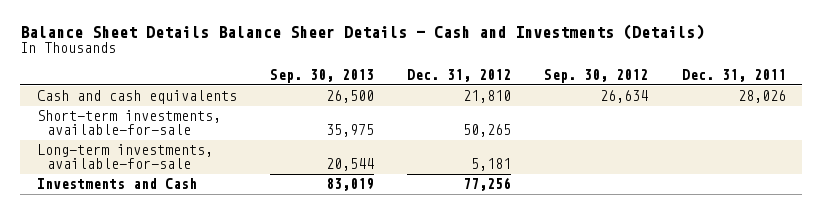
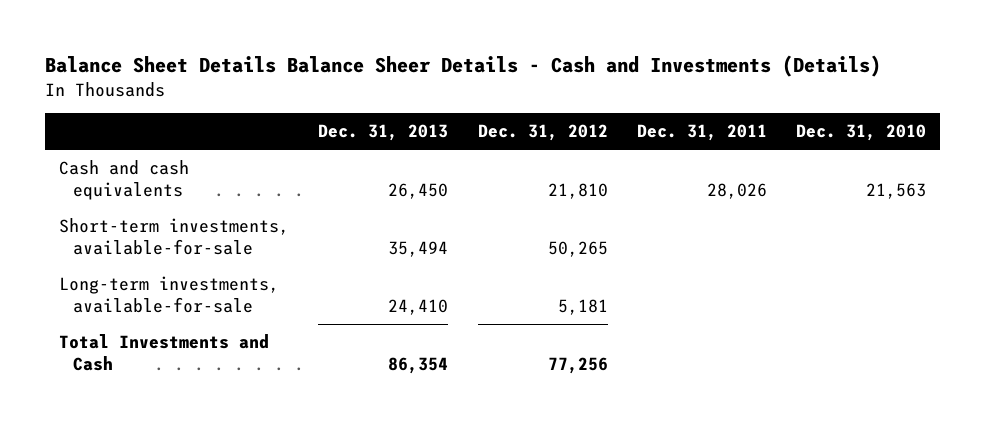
[269,69,374,84] Sep. 30, 2013 -> none
[544,69,649,84] Sep. 30, 2012 -> none
none -> [318,124,449,142] Dec. 31, 2013
none -> [795,124,926,142] Dec. 31, 2010
[36,178,197,190] Investments and Cash -> [59,334,270,372] Total Investments and Cash

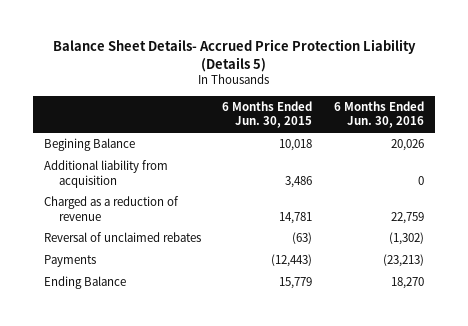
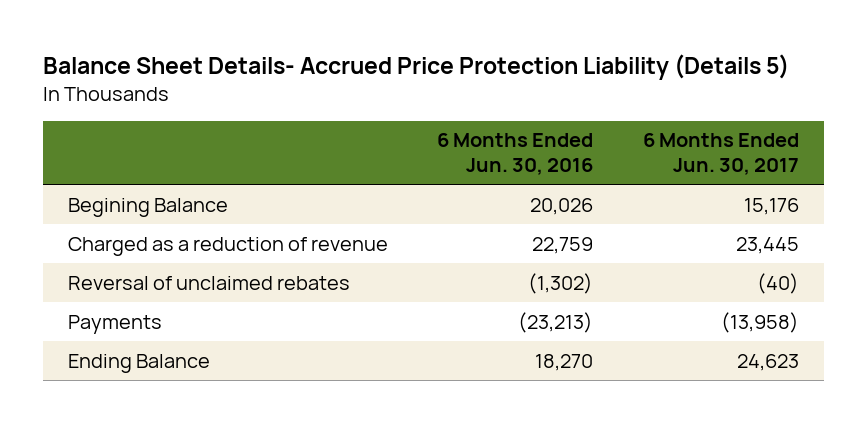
[222,100,313,129] 6 Months Ended Jun. 30, 2015 -> none
none -> [642,133,799,176] 6 Months Ended Jun. 30, 2017
[43,160,168,188] Additional liability from acquisition -> none

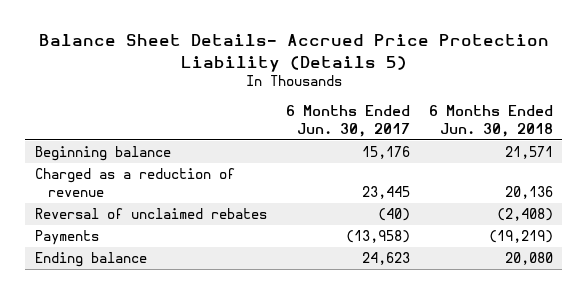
[437,133,594,176] 6 Months Ended Jun. 30, 2016 -> none
none -> [428,105,553,137] 6 Months Ended Jun. 30, 2018
[67,197,228,217] Begining Balance -> [34,146,171,162] Beginning balance
[67,353,210,373] Ending Balance -> [34,252,147,268] Ending balance

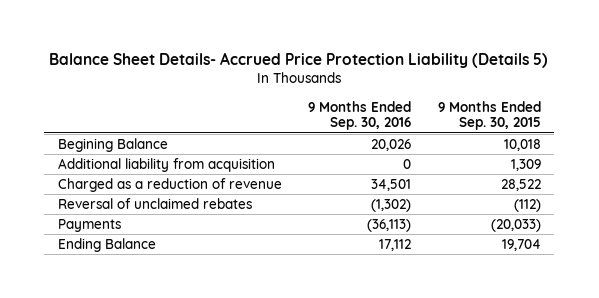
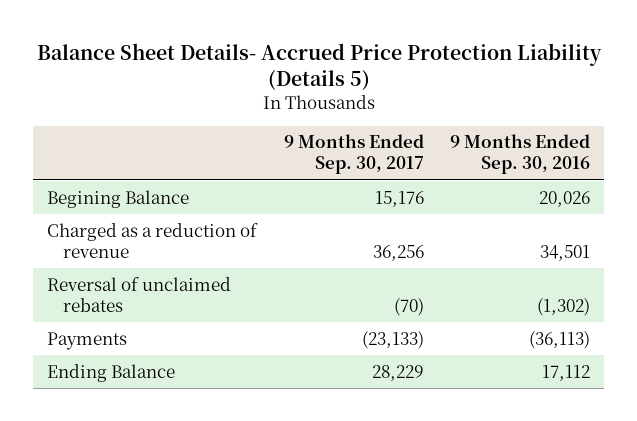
[438,100,542,131] 9 Months Ended Sep. 30, 2015 -> none
none -> [283,134,424,175] 9 Months Ended Sep. 30, 2017
[57,158,275,173] Additional liability from acquisition -> none

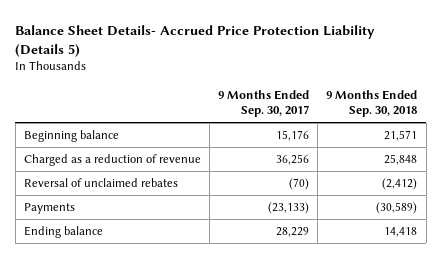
[450,134,591,175] 9 Months Ended Sep. 30, 2016 -> none
none -> [326,89,418,118] 9 Months Ended Sep. 30, 2018
[46,189,189,208] Begining Balance -> [23,130,119,143] Beginning balance
[46,363,175,382] Ending Balance -> [23,226,103,239] Ending balance

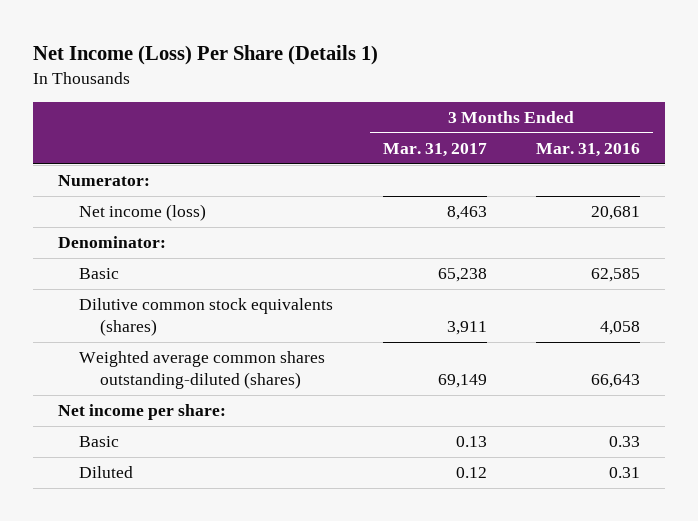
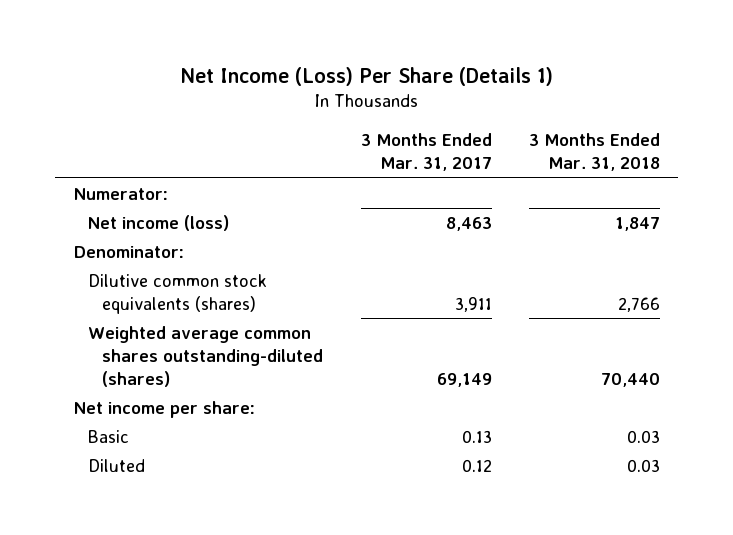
[536,143,641,158] Mar. 31, 2016 -> none
none -> [528,133,660,172] 3 Months Ended Mar. 31, 2018
[78,268,119,280] Basic -> none

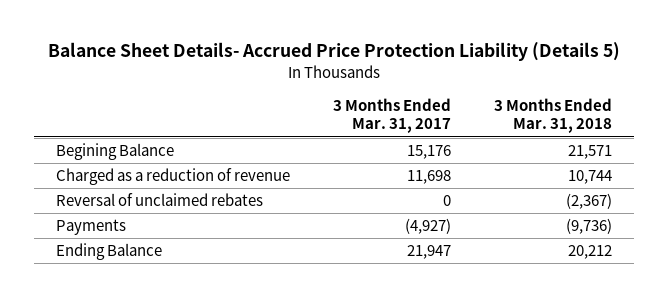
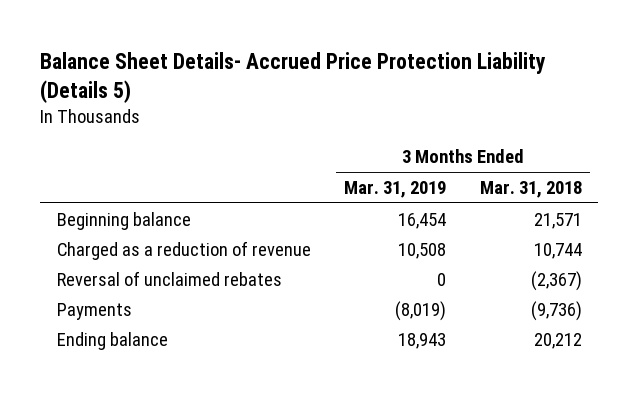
[333,97,452,134] 3 Months Ended Mar. 31, 2017 -> none
none -> [344,180,447,198] Mar. 31, 2019
[55,143,174,161] Begining Balance -> [57,211,192,230] Beginning balance
[55,243,162,261] Ending Balance -> [57,331,169,350] Ending balance

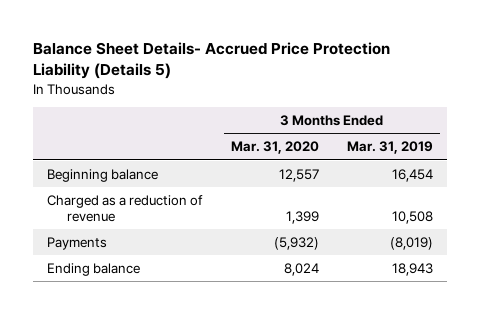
[479,180,582,198] Mar. 31, 2018 -> none
none -> [231,141,320,155] Mar. 31, 2020
[57,270,283,286] Reversal of unclaimed rebates -> none

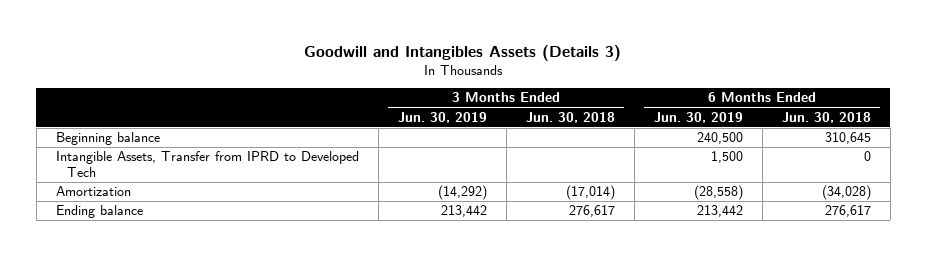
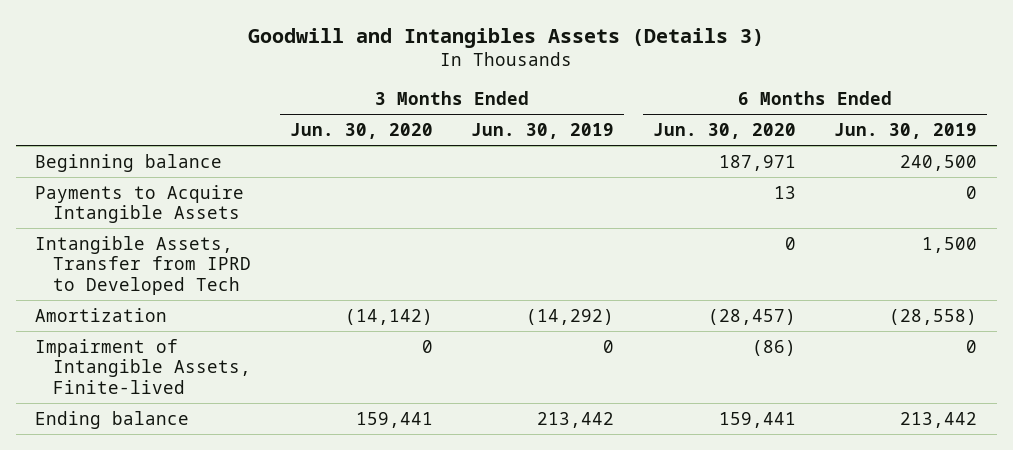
[525,111,615,123] Jun. 30, 2018 -> none
[781,111,871,123] Jun. 30, 2018 -> none
none -> [289,123,433,140] Jun. 30, 2020
none -> [652,123,796,140] Jun. 30, 2020
none -> [35,184,245,224] Payments to Acquire Intangible Assets
none -> [35,338,252,394] Impairment of Intangible Assets, Finite-lived

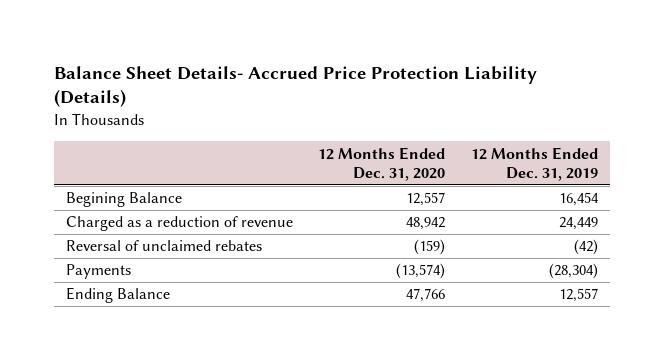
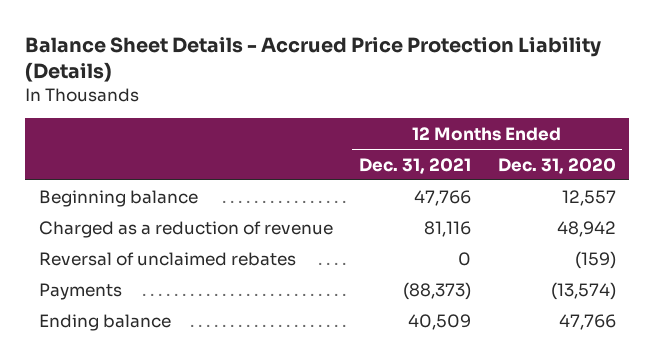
[53,65,537,108] Balance Sheet Details- Accrued Price Protection Liability (Details) -> [25,36,602,83] Balance Sheet Details - Accrued Price Protection Liability (Details)
[470,146,598,181] 12 Months Ended Dec. 31, 2019 -> none
none -> [359,157,472,174] Dec. 31, 2021
[66,192,183,208] Begining Balance -> [38,189,198,207] Beginning balance
[66,287,171,304] Ending Balance -> [38,313,171,331] Ending balance

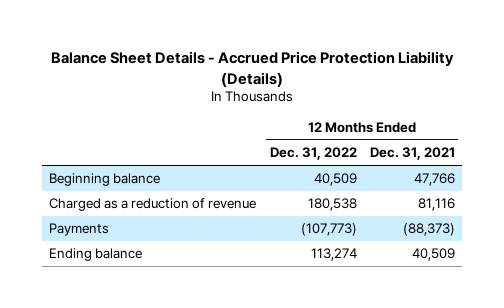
[497,157,616,174] Dec. 31, 2020 -> none
none -> [269,147,357,161] Dec. 31, 2022
[38,251,296,266] Reversal of unclaimed rebates -> none

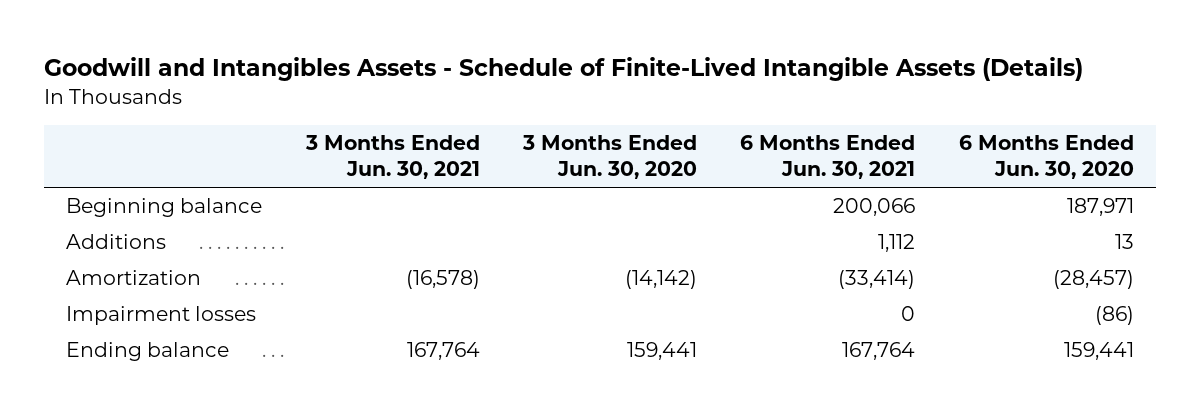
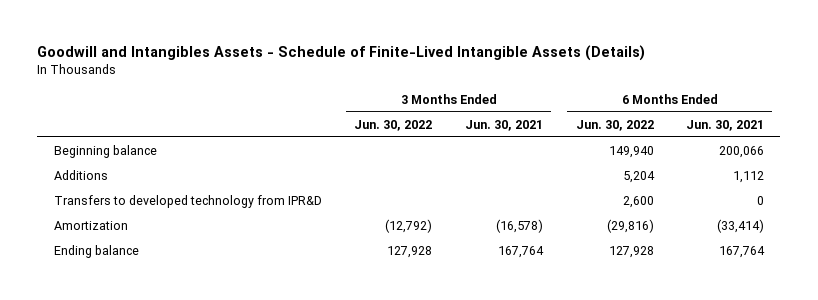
[521,135,697,180] 3 Months Ended Jun. 30, 2020 -> none
[958,135,1134,180] 6 Months Ended Jun. 30, 2020 -> none
none -> [354,119,433,131] Jun. 30, 2022
none -> [575,119,654,131] Jun. 30, 2022
none -> [53,194,322,208] Transfers to developed technology from IPR&D
[66,306,257,326] Impairment losses -> none

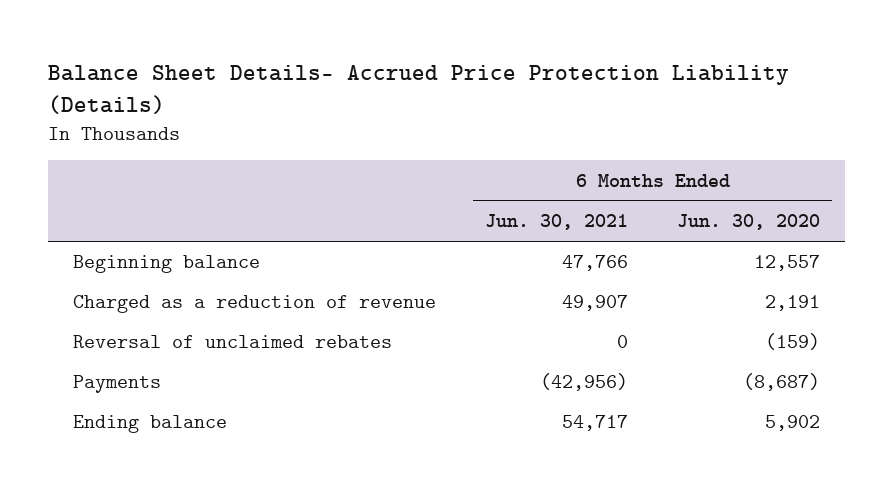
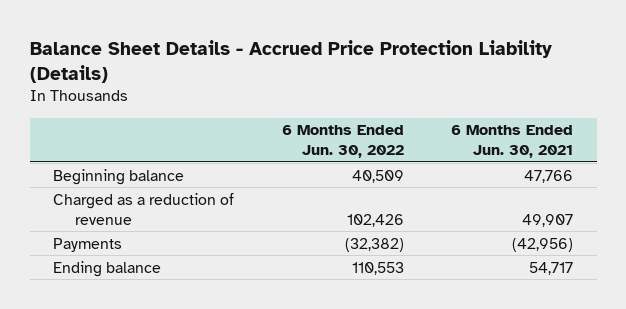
[48,65,790,115] Balance Sheet Details- Accrued Price Protection Liability (Details) -> [29,39,552,83] Balance Sheet Details - Accrued Price Protection Liability (Details)
[677,214,821,231] Jun. 30, 2020 -> none
none -> [281,125,404,159] 6 Months Ended Jun. 30, 2022
[72,335,392,349] Reversal of unclaimed rebates -> none

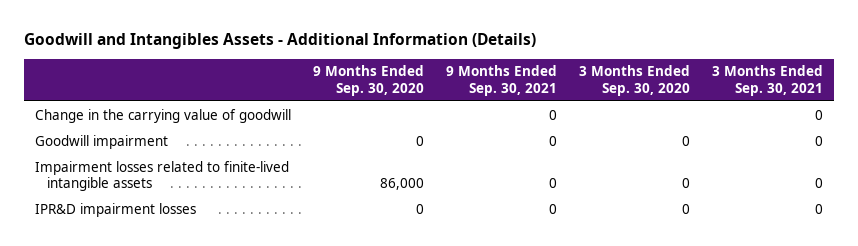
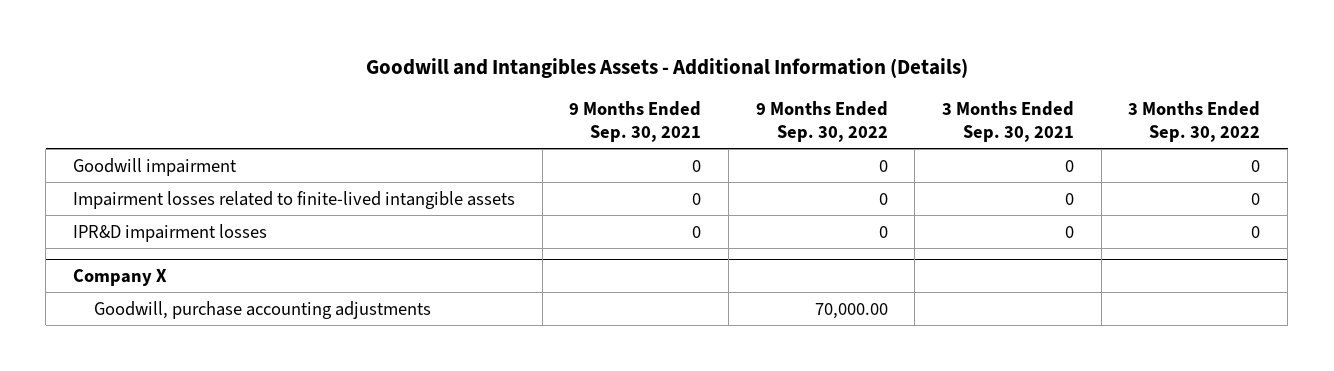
[313,65,425,96] 9 Months Ended Sep. 30, 2020 -> none
[578,65,690,96] 3 Months Ended Sep. 30, 2020 -> none
none -> [755,101,888,142] 9 Months Ended Sep. 30, 2022
none -> [1128,101,1261,142] 3 Months Ended Sep. 30, 2022
[35,108,292,123] Change in the carrying value of goodwill -> none
none -> [73,268,168,286] Company X
none -> [94,300,432,319] Goodwill, purchase accounting adjustments

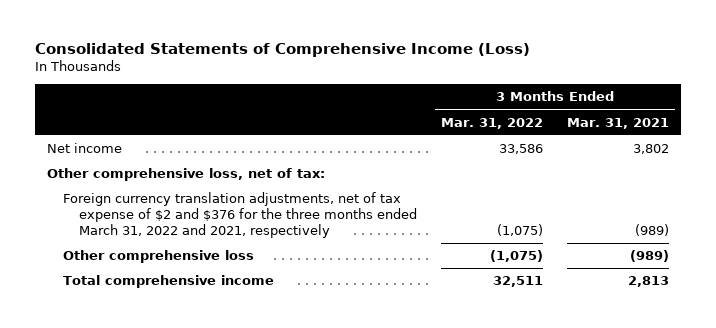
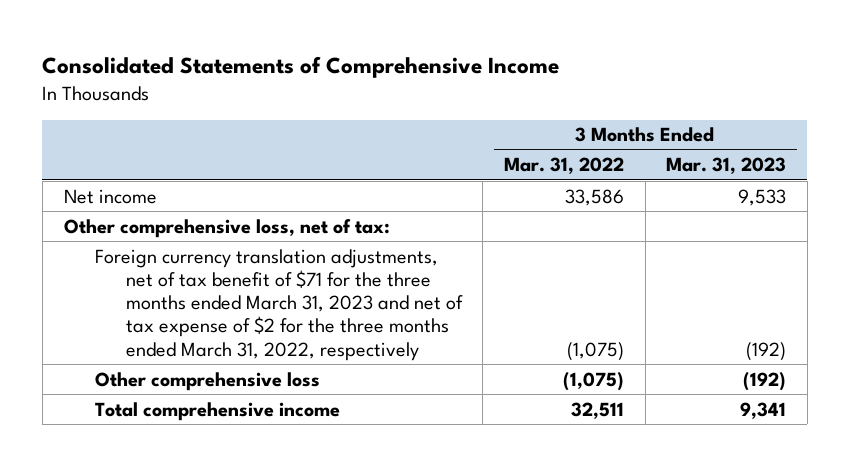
[34,43,530,58] Consolidated Statements of Comprehensive Income (Loss) -> [42,56,560,79] Consolidated Statements of Comprehensive Income
[567,117,670,129] Mar. 31, 2021 -> none
none -> [666,157,787,175] Mar. 31, 2023
[62,192,418,238] Foreign currency translation adjustments, net of tax expense of $2 and $376 for the three months ended March 31, 2022 and 2021, respectively -> [94,248,463,361] Foreign currency translation adjustments, net of tax benefit of $71 for the three months ended March 31, 2023 and net of tax expense of $2 for the three months ended March 31, 2022, respectively

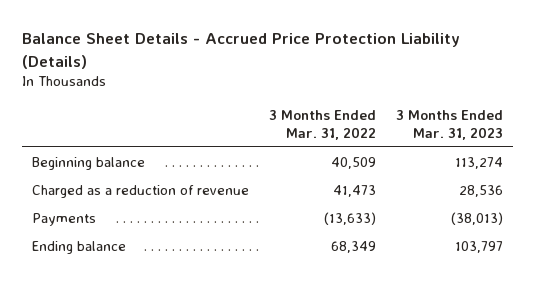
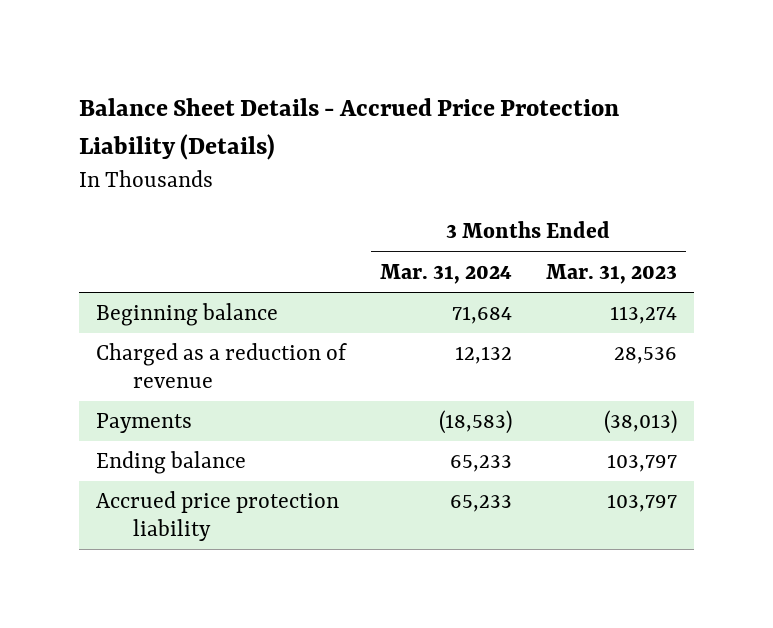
[268,109,376,140] 3 Months Ended Mar. 31, 2022 -> none
none -> [379,263,512,284] Mar. 31, 2024
none -> [95,491,339,542] Accrued price protection liability

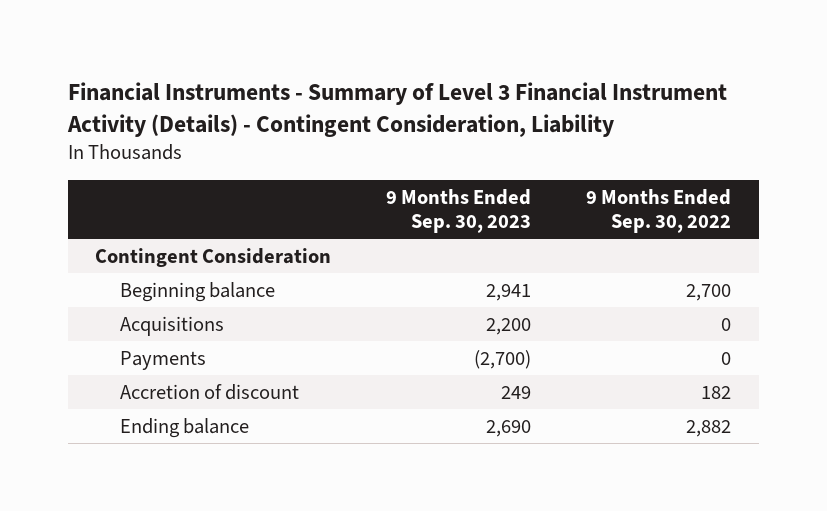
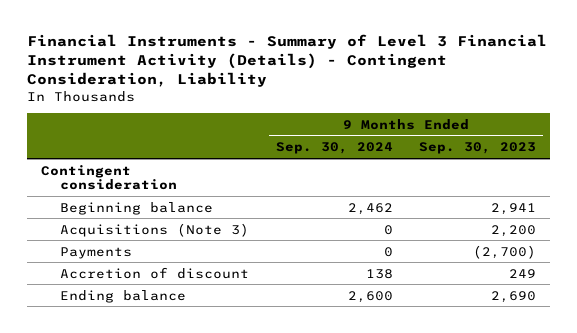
[586,188,732,234] 9 Months Ended Sep. 30, 2022 -> none
none -> [275,142,393,155] Sep. 30, 2024
[95,247,332,267] Contingent Consideration -> [40,164,178,191] Contingent consideration
[120,315,225,336] Acquisitions -> [60,222,250,237] Acquisitions (Note 3)

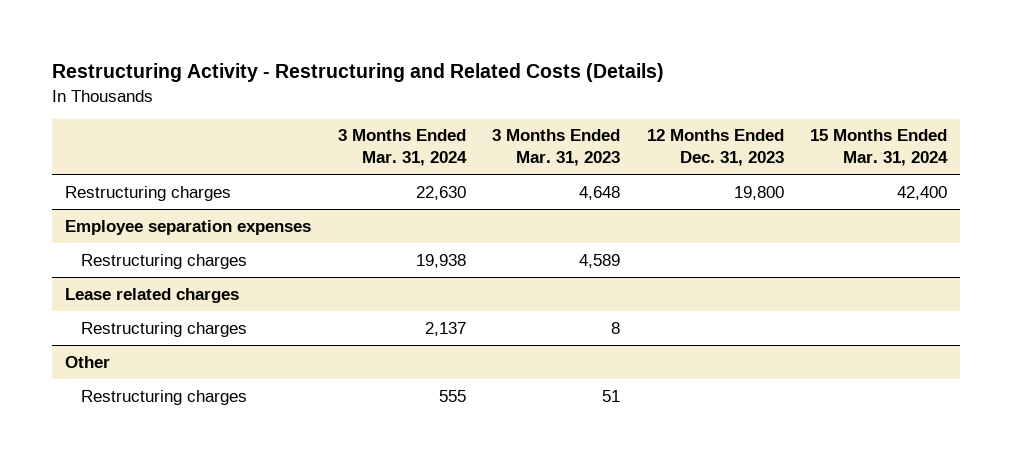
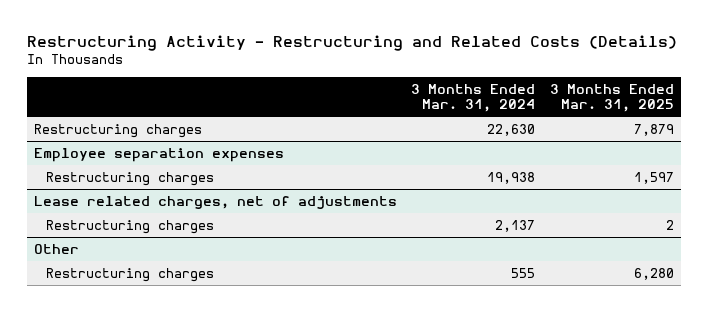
[492,129,621,167] 3 Months Ended Mar. 31, 2023 -> none
[646,129,784,167] 12 Months Ended Dec. 31, 2023 -> none
[810,129,949,167] 15 Months Ended Mar. 31, 2024 -> none
none -> [549,83,674,112] 3 Months Ended Mar. 31, 2025
[65,287,240,303] Lease related charges -> [34,195,398,209] Lease related charges, net of adjustments

